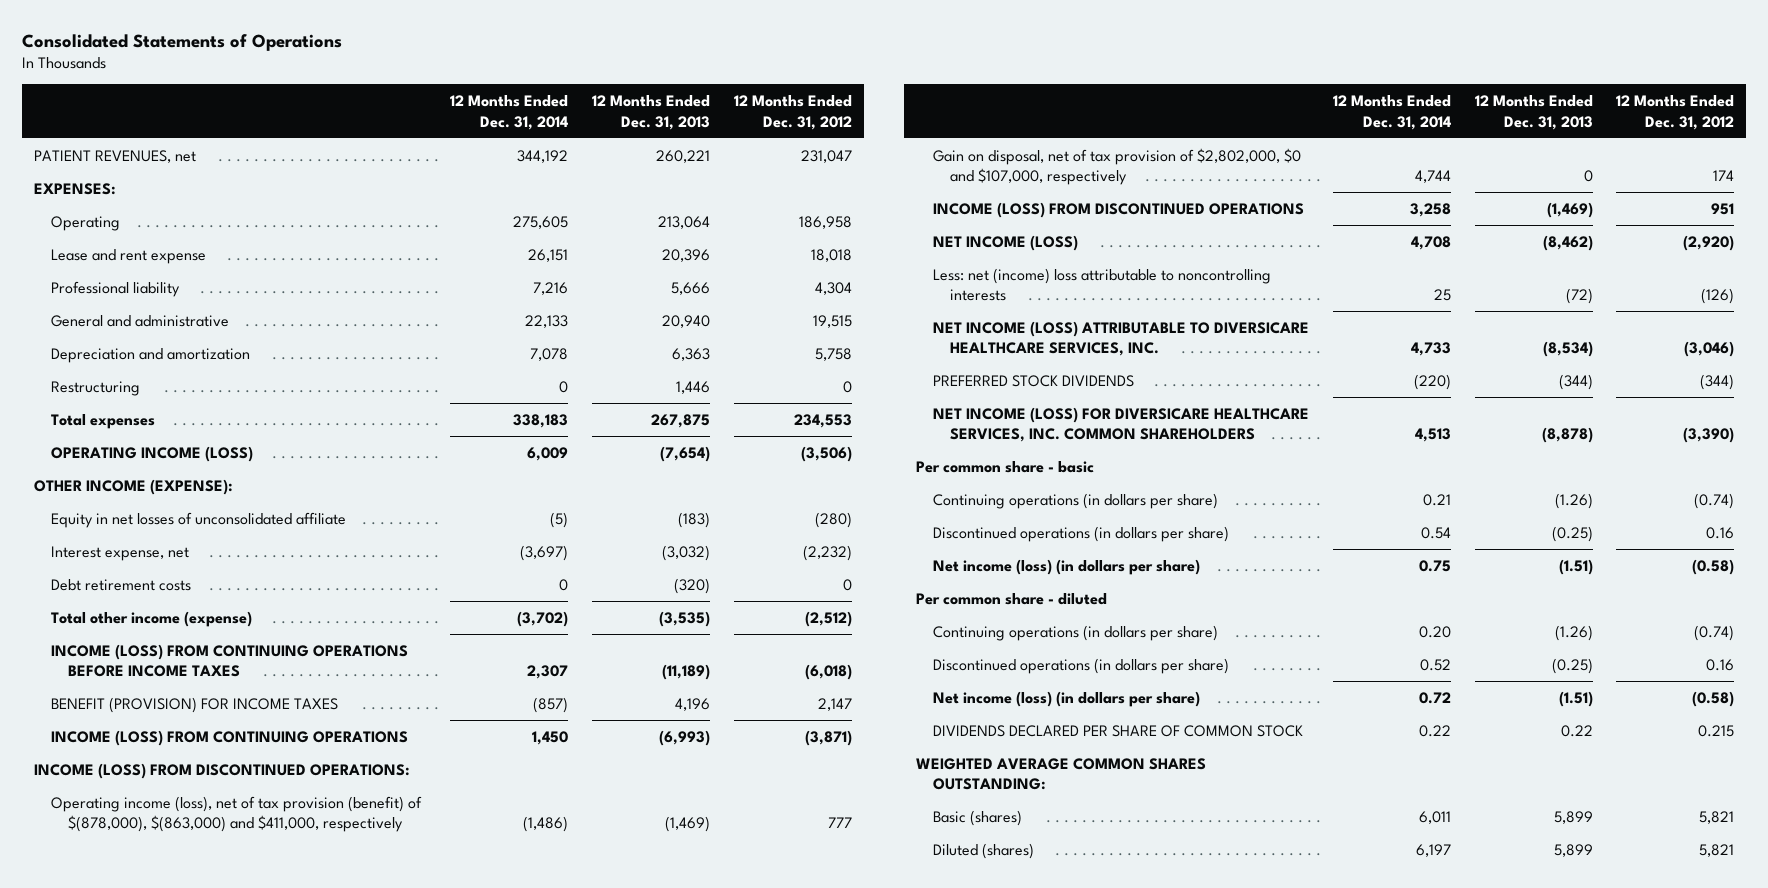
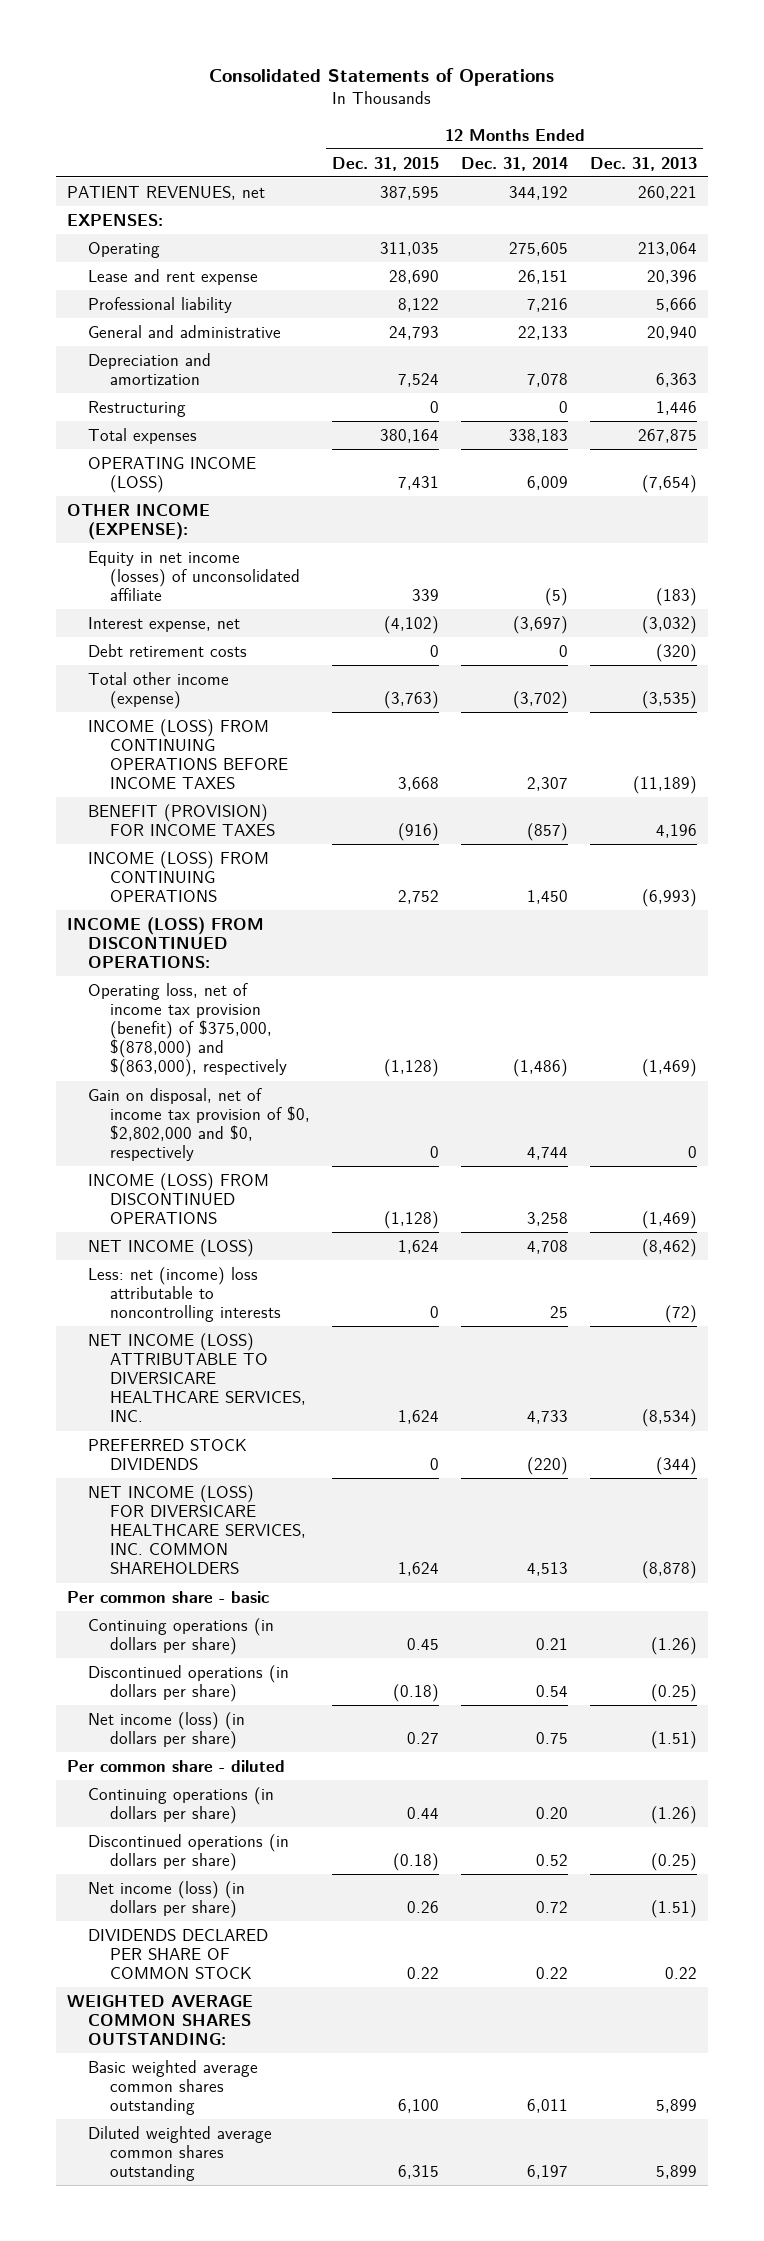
[734,94,853,130] 12 Months Ended Dec. 31, 2012 -> none
none -> [331,156,439,171] Dec. 31, 2015
[50,511,346,528] Equity in net losses of unconsolidated affiliate -> [88,550,300,602] Equity in net income (losses) of unconsolidated affiliate
[50,795,422,833] Operating income (loss), net of tax provision (benefit) of $(878,000), $(863,000) and $411,000, respectively -> [88,982,287,1078] Operating loss, net of income tax provision (benefit) of $375,000, $(878,000) and $(863,000), respectively
[932,147,1301,186] Gain on disposal, net of tax provision of $2,802,000, $0 and $107,000, respectively -> [88,1087,310,1162] Gain on disposal, net of income tax provision of $0, $2,802,000 and $0, respectively
[932,809,1022,826] Basic (shares) -> [88,2059,259,2116] Basic weighted average common shares outstanding
[932,842,1034,859] Diluted (shares) -> [88,2125,273,2182] Diluted weighted average common shares outstanding

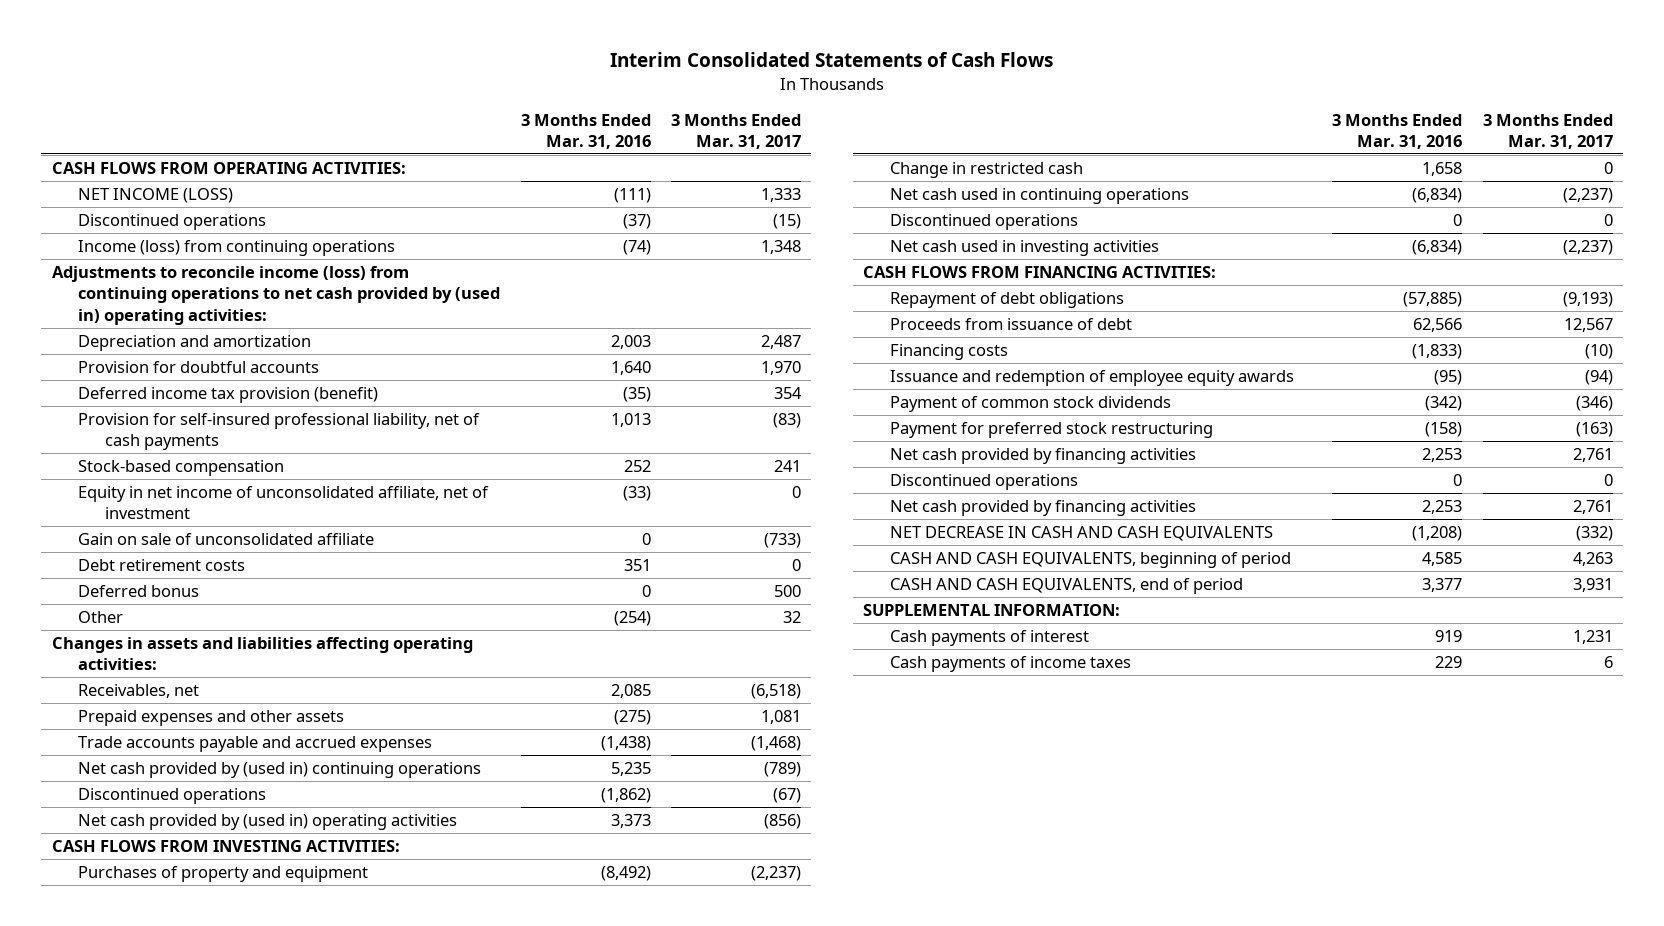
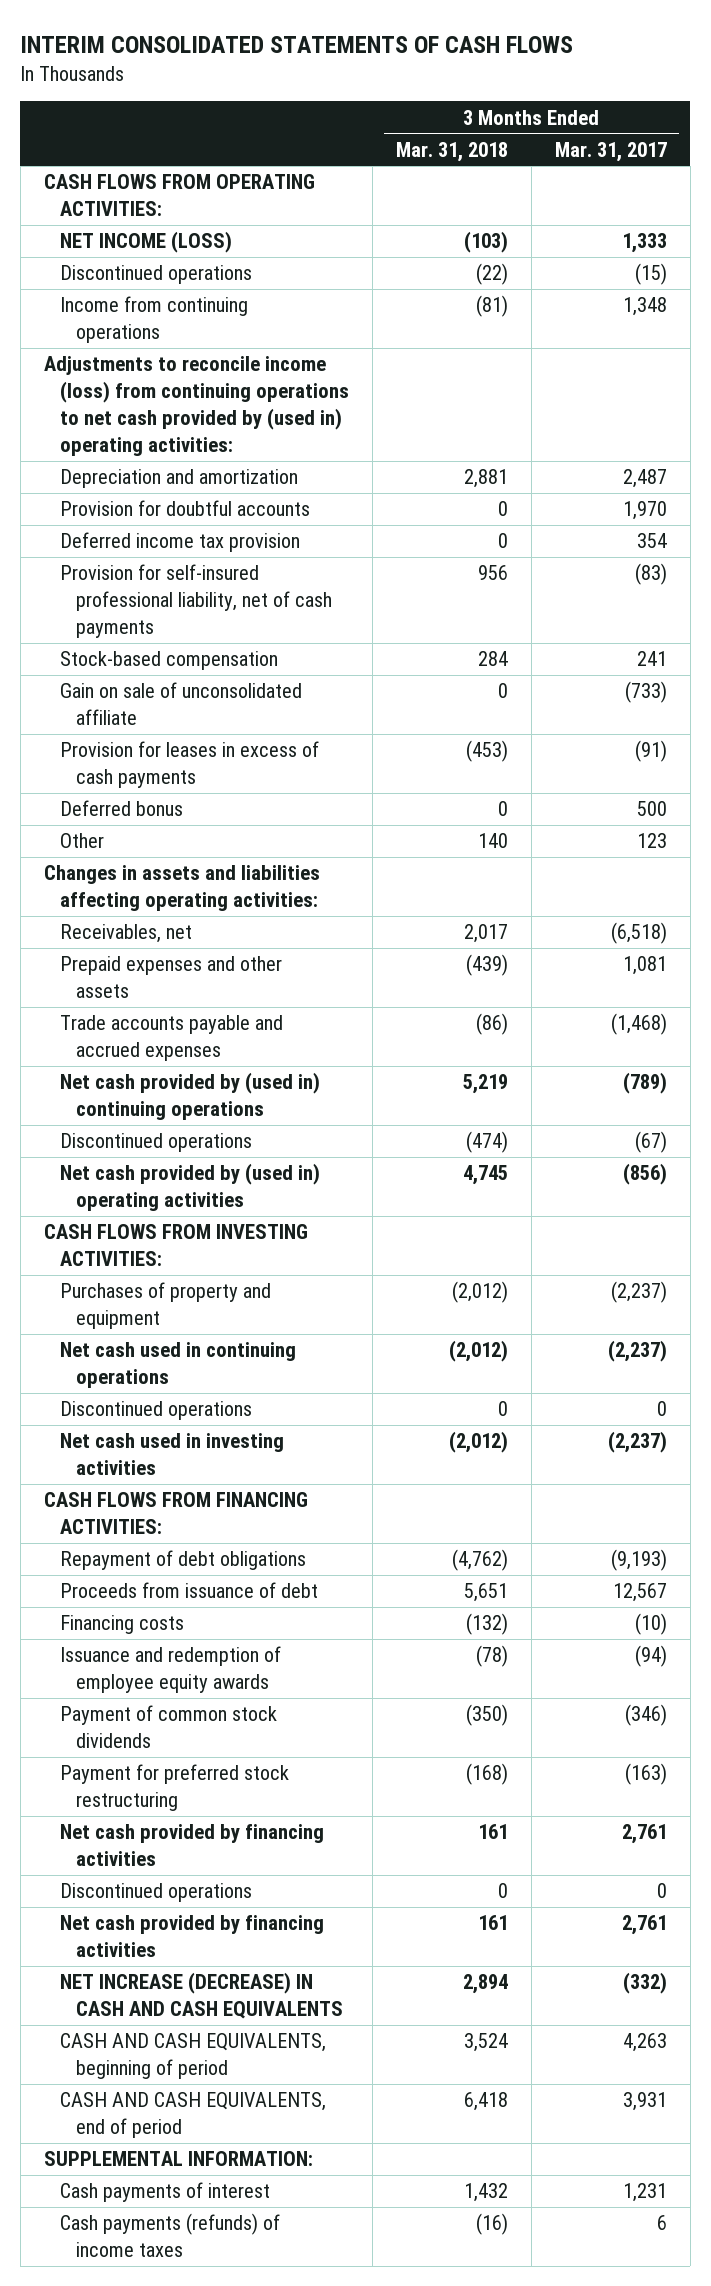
[610,52,1054,68] Interim Consolidated Statements of Cash Flows -> [20,35,574,53] INTERIM CONSOLIDATED STATEMENTS OF CASH FLOWS
[520,113,651,149] 3 Months Ended Mar. 31, 2016 -> none
none -> [395,141,508,162] Mar. 31, 2018
[78,239,396,256] Income (loss) from continuing operations -> [59,296,248,344] Income from continuing operations
[78,386,379,403] Deferred income tax provision (benefit) -> [59,532,300,553] Deferred income tax provision
[78,485,490,520] Equity in net income of unconsolidated affiliate, net of investment -> none
[78,558,246,571] Debt retirement costs -> none
none -> [59,741,319,789] Provision for leases in excess of cash payments
[783,610,802,623] 32 -> [636,833,667,849] 123
[889,161,1083,178] Change in restricted cash -> none
[889,525,1273,541] NET DECREASE IN CASH AND CASH EQUIVALENTS -> [59,1972,343,2020] NET INCREASE (DECREASE) IN CASH AND CASH EQUIVALENTS
[889,655,1131,672] Cash payments of income taxes -> [59,2213,280,2258] Cash payments (refunds) of income taxes

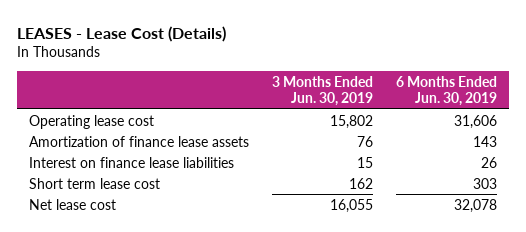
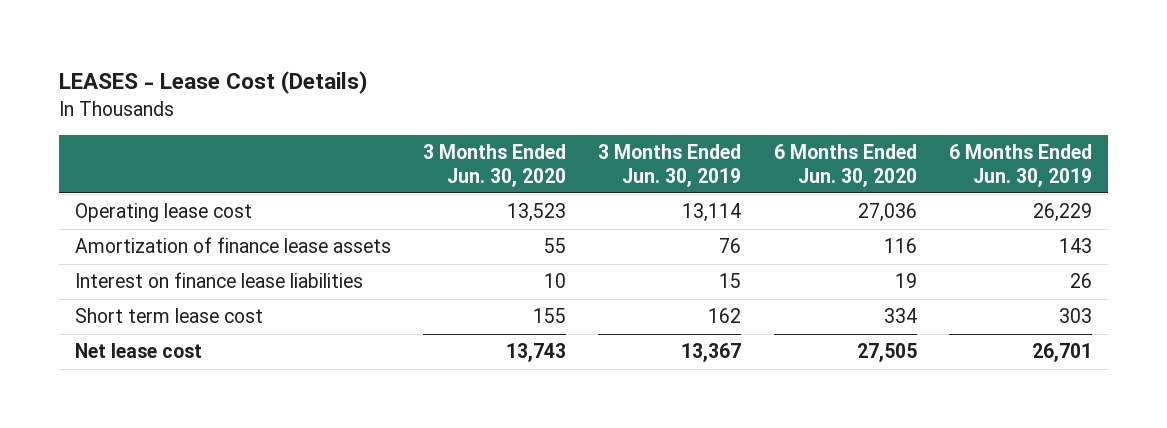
none -> [423,144,567,187] 3 Months Ended Jun. 30, 2020
none -> [773,144,917,187] 6 Months Ended Jun. 30, 2020
[330,114,374,129] 15,802 -> [682,203,742,223] 13,114
[454,114,498,129] 31,606 -> [1032,203,1092,223] 26,229
[330,198,374,213] 16,055 -> [681,343,742,363] 13,367
[454,198,498,213] 32,078 -> [1031,343,1092,363] 26,701

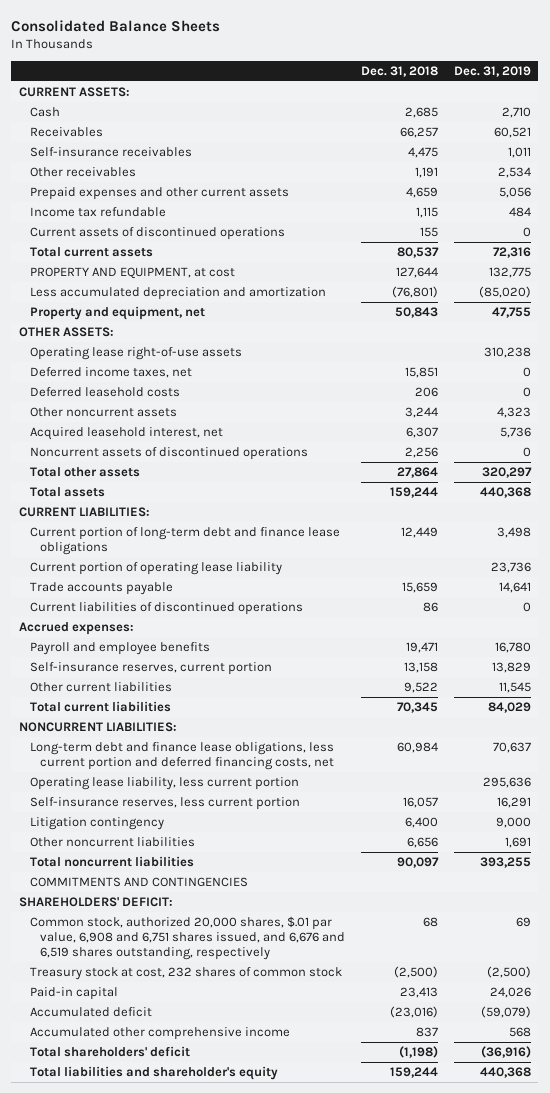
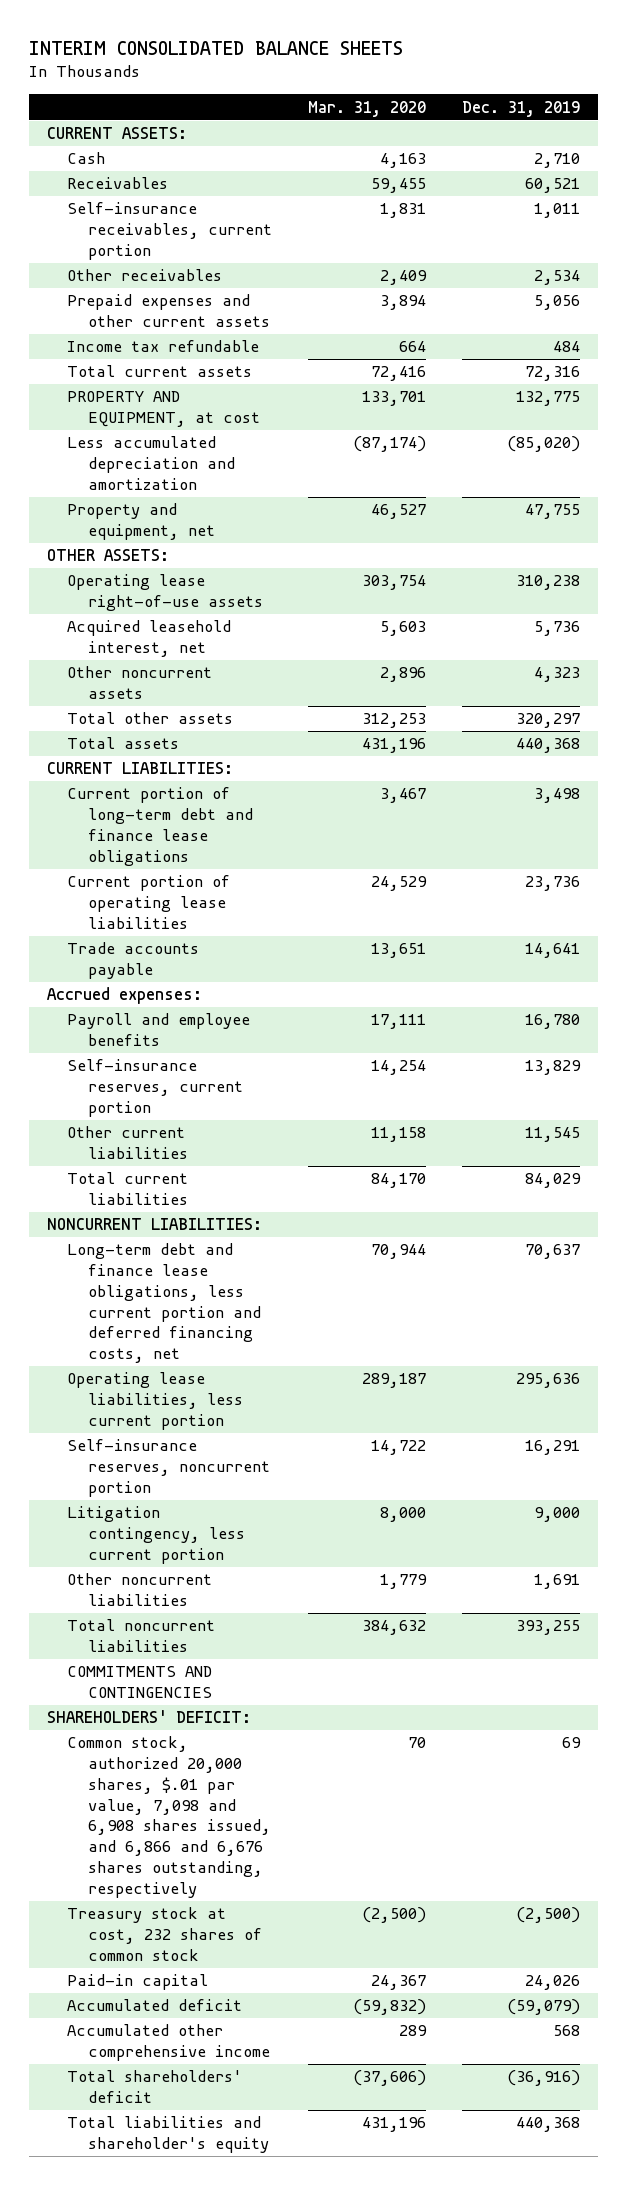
[11,20,221,33] Consolidated Balance Sheets -> [28,40,403,55] INTERIM CONSOLIDATED BALANCE SHEETS
[360,66,438,78] Dec. 31, 2018 -> none
none -> [308,100,427,117] Mar. 31, 2020
[29,146,192,157] Self-insurance receivables -> [67,202,272,260] Self-insurance receivables, current portion
[29,226,285,240] Current assets of discontinued operations -> none
[29,366,192,378] Deferred income taxes, net -> none
[29,386,180,397] Deferred leasehold costs -> none
[29,446,308,460] Noncurrent assets of discontinued operations -> none
[29,406,177,417] Other noncurrent assets -> [67,666,213,700] Other noncurrent assets
[29,561,282,575] Current portion of operating lease liability -> [67,875,231,929] Current portion of operating lease liabilities
[29,601,303,615] Current liabilities of discontinued operations -> none
[29,776,299,790] Operating lease liability, less current portion -> [67,1372,243,1430] Operating lease liabilities, less current portion
[29,796,300,810] Self-insurance reserves, less current portion -> [67,1439,270,1497] Self-insurance reserves, noncurrent portion
[29,816,164,830] Litigation contingency -> [67,1506,245,1564] Litigation contingency, less current portion
[29,915,346,960] Common stock, authorized 20,000 shares, $.01 par value, 6,908 and 6,751 shares issued, and 6,676 and 6,519 shares outstanding, respectively -> [67,1736,271,1898] Common stock, authorized 20,000 shares, $.01 par value, 7,098 and 6,908 shares issued, and 6,866 and 6,676 shares outstanding, respectively

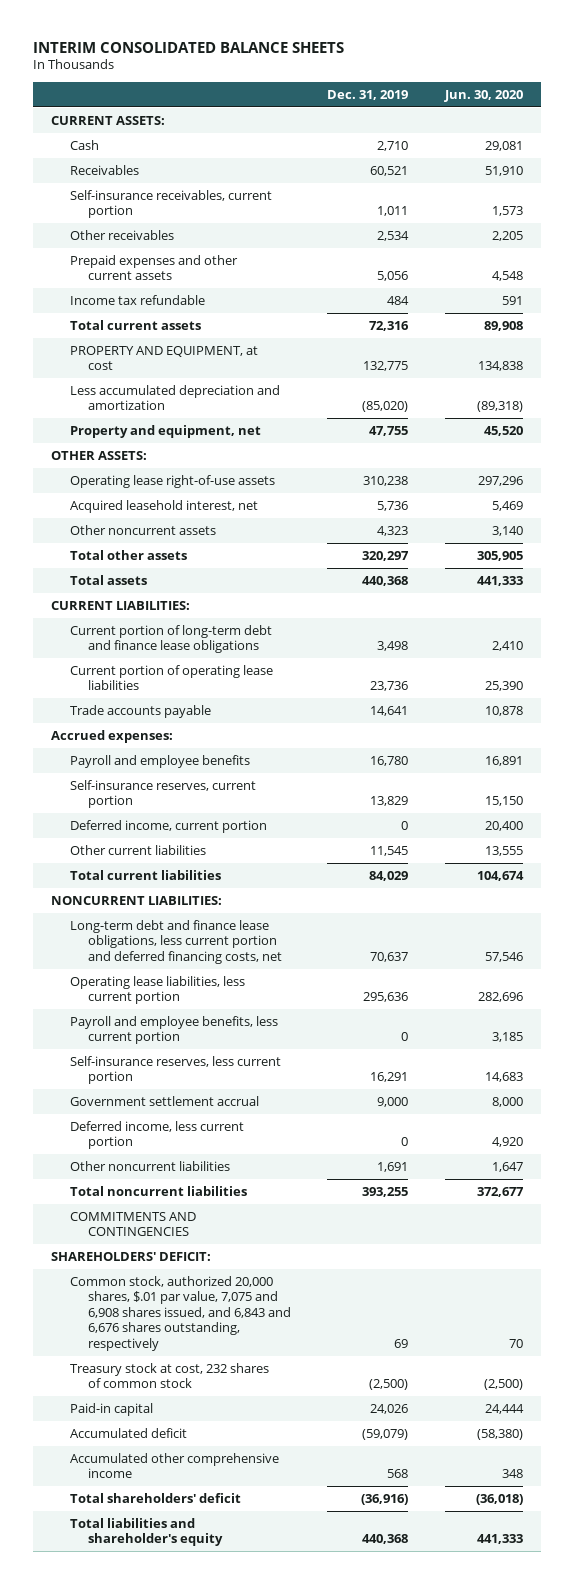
[308,100,427,117] Mar. 31, 2020 -> none
none -> [443,89,523,102] Jun. 30, 2020
none -> [69,819,267,833] Deferred income, current portion
none -> [69,1015,278,1045] Payroll and employee benefits, less current portion
[67,1439,270,1497] Self-insurance reserves, noncurrent portion -> [69,1055,281,1085] Self-insurance reserves, less current portion
[67,1506,245,1564] Litigation contingency, less current portion -> [69,1095,259,1106] Government settlement accrual
none -> [69,1120,244,1150] Deferred income, less current portion
[67,1736,271,1898] Common stock, authorized 20,000 shares, $.01 par value, 7,098 and 6,908 shares issued, and 6,866 and 6,676 shares outstanding, respectively -> [69,1275,291,1351] Common stock, authorized 20,000 shares, $.01 par value, 7,075 and 6,908 shares issued, and 6,843 and 6,676 shares outstanding, respectively

